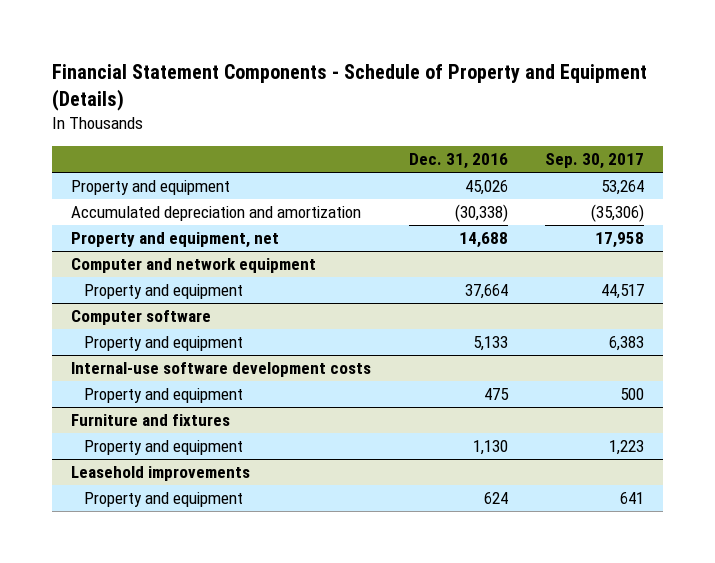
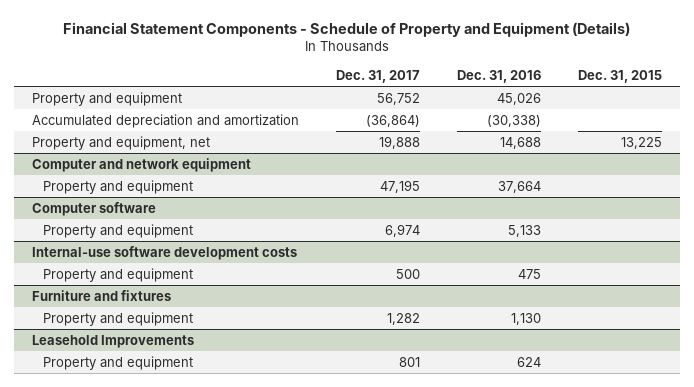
[545,153,645,170] Sep. 30, 2017 -> none
none -> [336,69,421,83] Dec. 31, 2017
none -> [577,69,662,83] Dec. 31, 2015
[70,466,250,482] Leasehold improvements -> [32,334,195,348] Leasehold Improvements

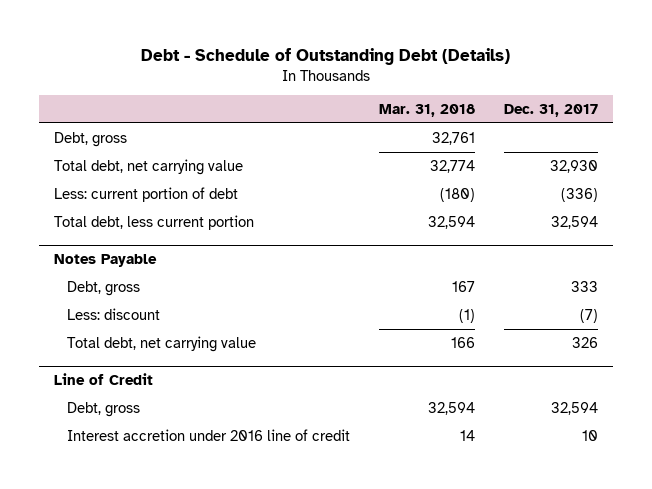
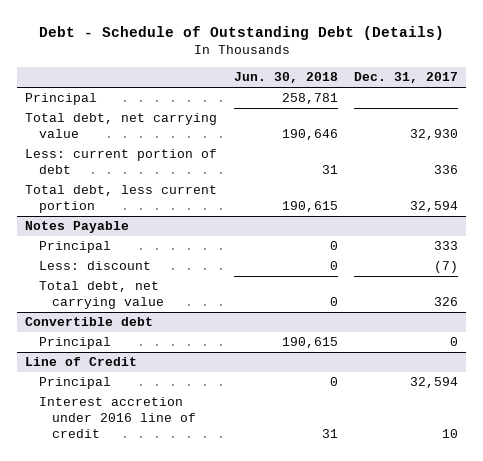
[378,103,475,117] Mar. 31, 2018 -> none
none -> [233,72,338,84] Jun. 30, 2018
[53,131,127,147] Debt, gross -> [25,93,98,106] Principal
[561,187,599,202] (336) -> [434,165,459,175] 336
[66,280,140,296] Debt, gross -> [38,241,111,254] Principal
none -> [25,317,154,327] Convertible debt
none -> [38,337,111,350] Principal
[66,401,140,417] Debt, gross -> [38,377,111,390] Principal

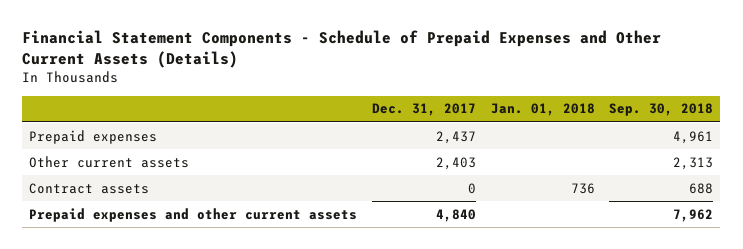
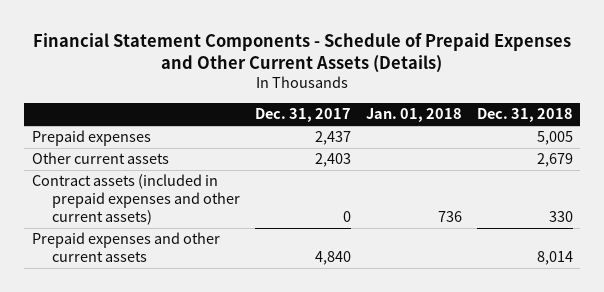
[609,103,714,117] Sep. 30, 2018 -> none
none -> [476,108,573,123] Dec. 31, 2018
[29,182,150,194] Contract assets -> [31,174,241,226] Contract assets (included in prepaid expenses and other current assets)

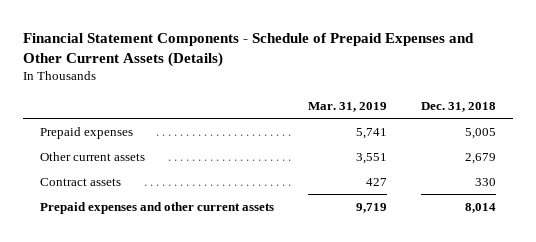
[254,108,351,123] Dec. 31, 2017 -> none
[365,108,462,123] Jan. 01, 2018 -> none
none -> [307,101,387,112] Mar. 31, 2019
[31,174,241,226] Contract assets (included in prepaid expenses and other current assets) -> [39,177,121,186] Contract assets

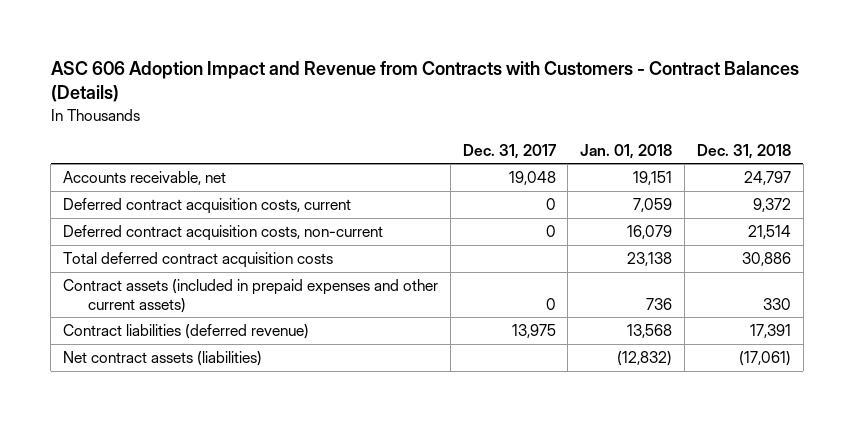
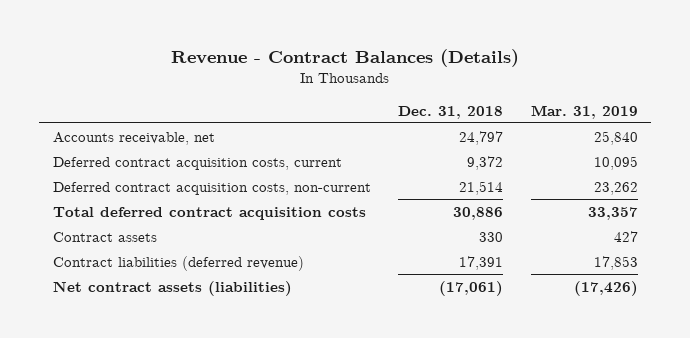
[50,61,799,103] ASC 606 Adoption Impact and Revenue from Contracts with Customers - Contract Balances (Details) -> [171,48,520,67] Revenue - Contract Balances (Details)
[462,143,556,159] Dec. 31, 2017 -> none
[580,143,673,159] Jan. 01, 2018 -> none
none -> [530,104,638,119] Mar. 31, 2019
[62,279,438,313] Contract assets (included in prepaid expenses and other current assets) -> [52,231,157,242] Contract assets

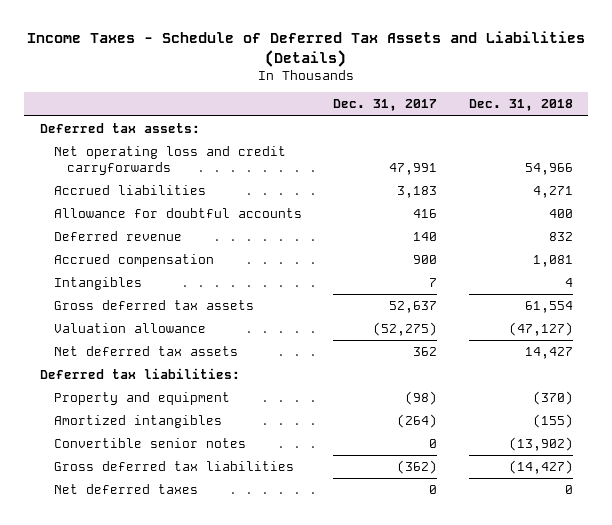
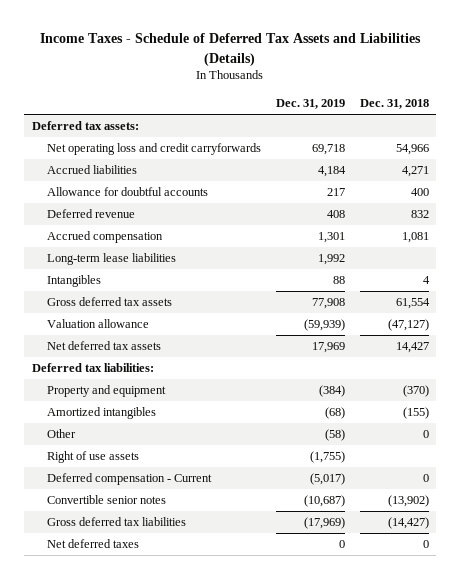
[333,99,438,112] Dec. 31, 2017 -> none
none -> [276,98,346,109] Dec. 31, 2019
none -> [47,253,177,266] Long-term lease liabilities
none -> [47,429,77,439] Other
none -> [47,451,140,464] Right of use assets
none -> [47,473,213,486] Deferred compensation - Current

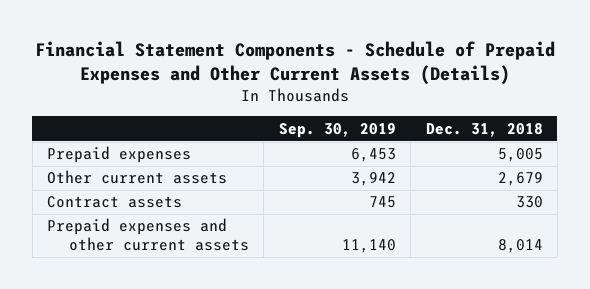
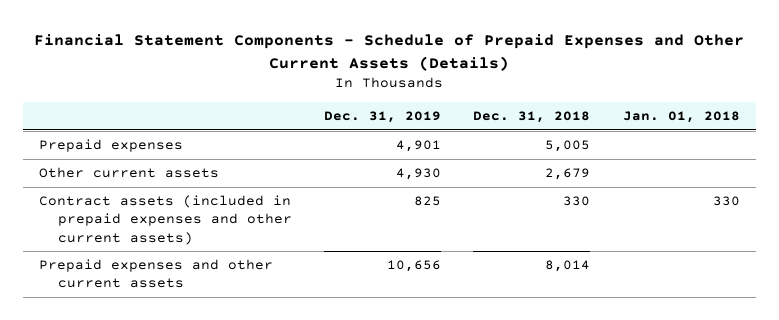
[278,122,396,138] Sep. 30, 2019 -> none
none -> [323,110,441,123] Dec. 31, 2019
none -> [622,110,740,123] Jan. 01, 2018
[47,196,183,209] Contract assets -> [38,195,292,245] Contract assets (included in prepaid expenses and other current assets)

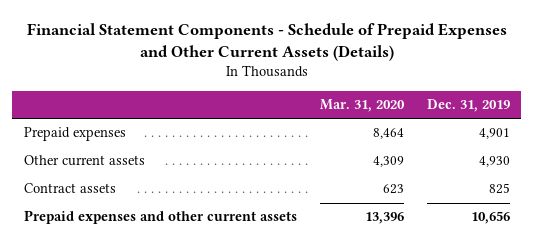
[473,110,591,123] Dec. 31, 2018 -> none
[622,110,740,123] Jan. 01, 2018 -> none
none -> [319,99,405,113] Mar. 31, 2020
[38,195,292,245] Contract assets (included in prepaid expenses and other current assets) -> [23,183,116,194] Contract assets

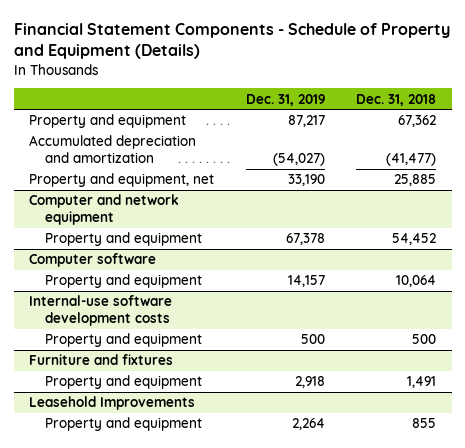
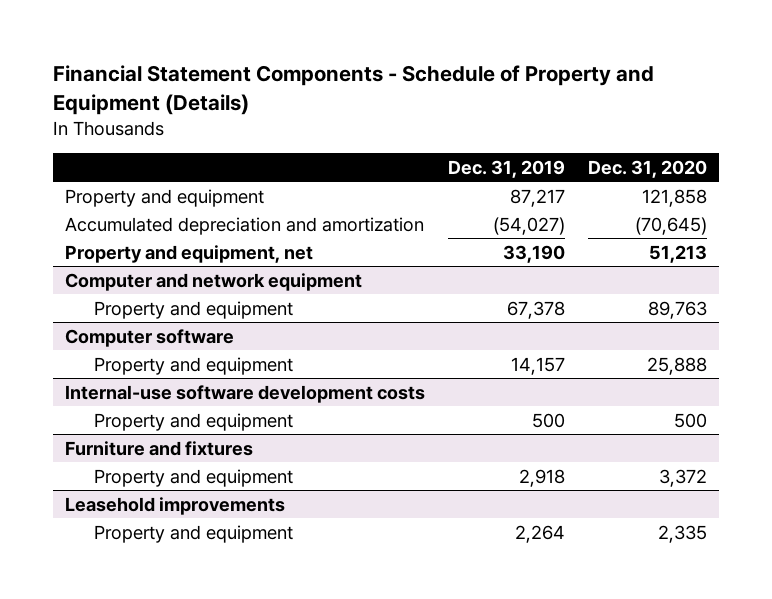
[356,93,437,106] Dec. 31, 2018 -> none
none -> [588,159,708,178] Dec. 31, 2020
[29,396,196,411] Leasehold Improvements -> [64,496,285,515] Leasehold improvements

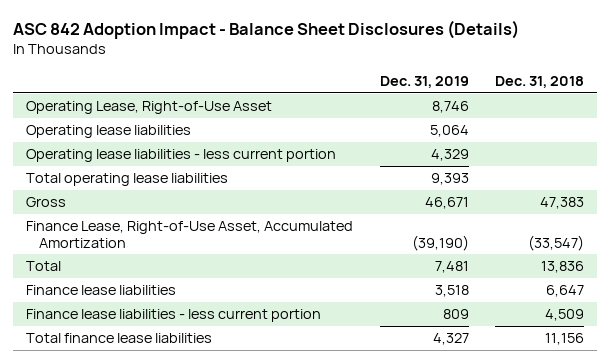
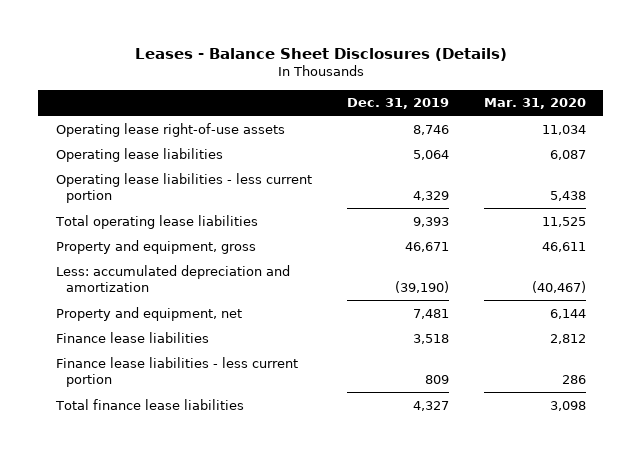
[12,20,519,40] ASC 842 Adoption Impact - Balance Sheet Disclosures (Details) -> [134,47,507,61] Leases - Balance Sheet Disclosures (Details)
[495,75,585,88] Dec. 31, 2018 -> none
none -> [483,98,586,110] Mar. 31, 2020
[26,101,273,115] Operating Lease, Right-of-Use Asset -> [55,122,285,137] Operating lease right-of-use assets
[26,197,67,208] Gross -> [55,239,256,254] Property and equipment, gross
[26,221,354,248] Finance Lease, Right-of-Use Asset, Accumulated Amortization -> [55,264,290,292] Less: accumulated depreciation and amortization
[26,261,62,272] Total -> [55,306,242,321] Property and equipment, net

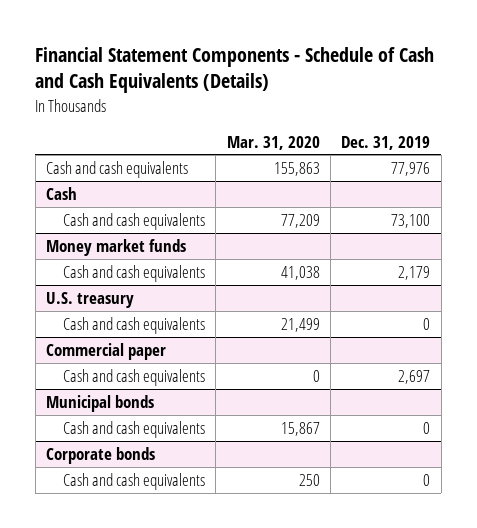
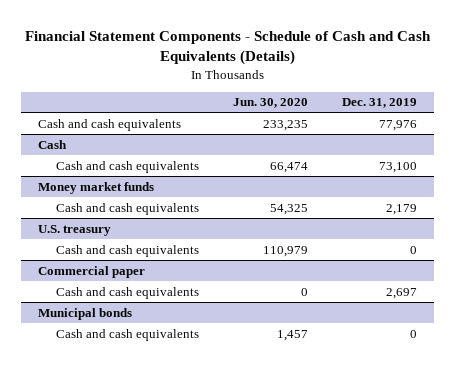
[226,135,320,150] Mar. 31, 2020 -> none
none -> [232,98,308,109] Jun. 30, 2020
[46,446,156,464] Corporate bonds -> none
[62,472,205,490] Cash and cash equivalents -> none

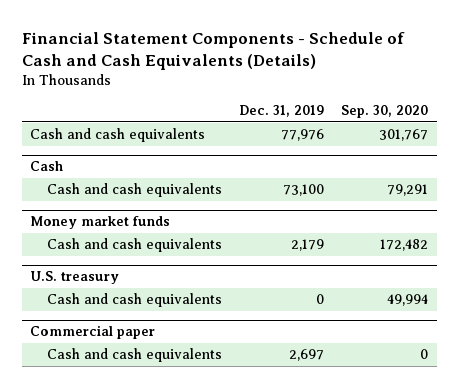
[232,98,308,109] Jun. 30, 2020 -> none
none -> [341,105,429,119] Sep. 30, 2020
[38,307,133,320] Municipal bonds -> none
[55,328,199,341] Cash and cash equivalents -> none

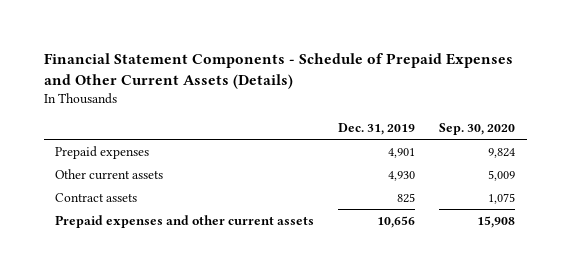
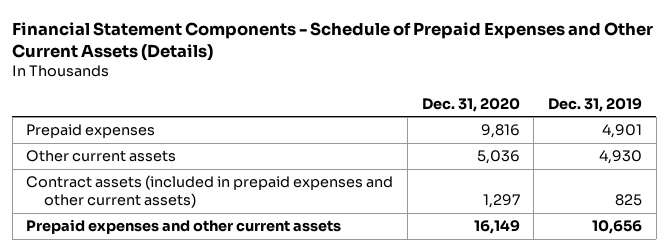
[438,123,515,136] Sep. 30, 2020 -> none
none -> [421,97,520,112] Dec. 31, 2020
[55,192,138,202] Contract assets -> [26,175,394,208] Contract assets (included in prepaid expenses and other current assets)

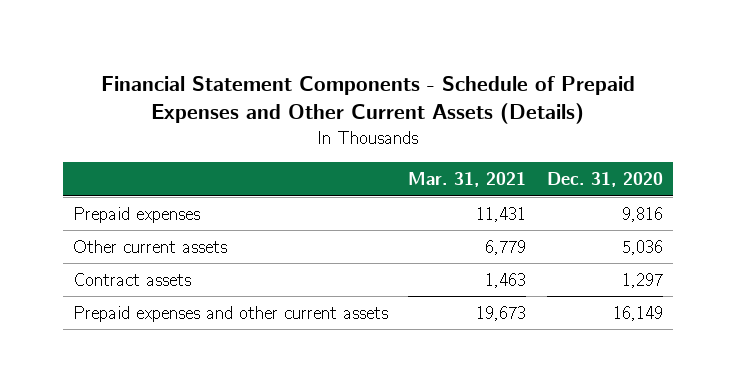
[548,97,643,112] Dec. 31, 2019 -> none
none -> [408,172,527,188] Mar. 31, 2021
[26,175,394,208] Contract assets (included in prepaid expenses and other current assets) -> [72,272,191,286] Contract assets

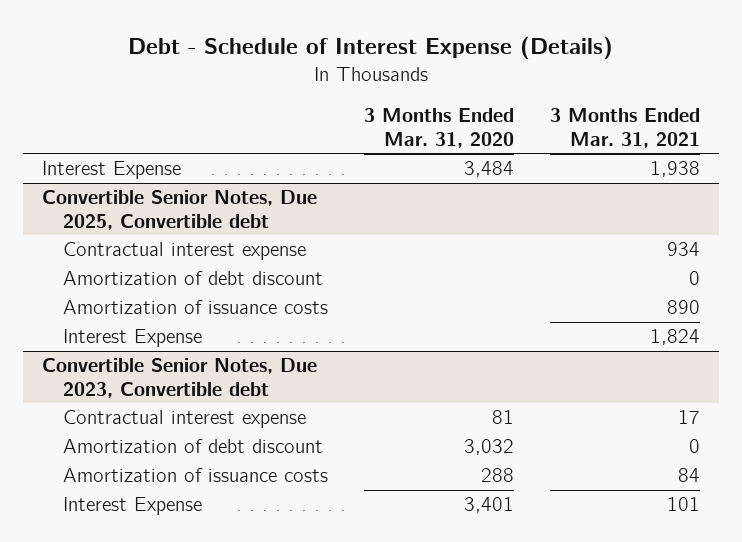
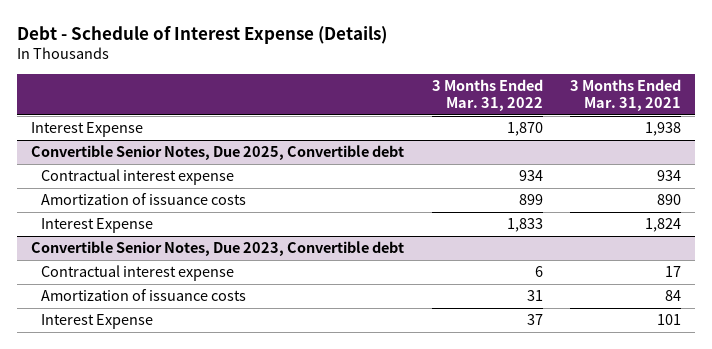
[364,108,515,148] 3 Months Ended Mar. 31, 2020 -> none
none -> [431,79,543,112] 3 Months Ended Mar. 31, 2022
[62,271,323,286] Amortization of debt discount -> none
[62,439,323,454] Amortization of debt discount -> none

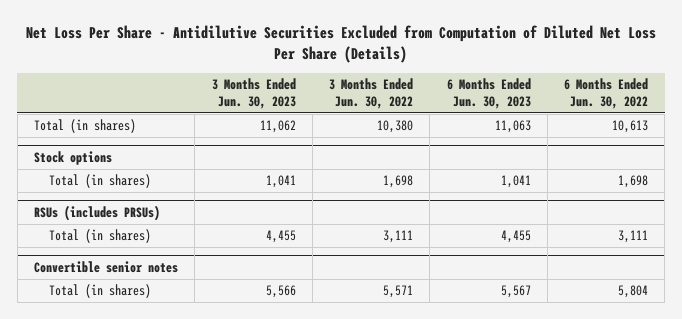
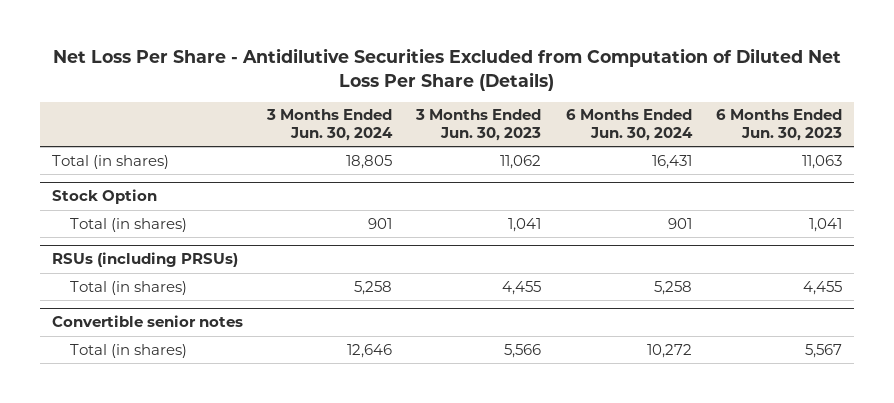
[329,77,414,109] 3 Months Ended Jun. 30, 2022 -> none
[564,77,649,109] 6 Months Ended Jun. 30, 2022 -> none
none -> [266,109,394,141] 3 Months Ended Jun. 30, 2024
none -> [565,109,693,141] 6 Months Ended Jun. 30, 2024
[34,150,113,165] Stock options -> [52,189,158,205] Stock Option
[34,204,161,221] RSUs (includes PRSUs) -> [52,252,239,268] RSUs (including PRSUs)

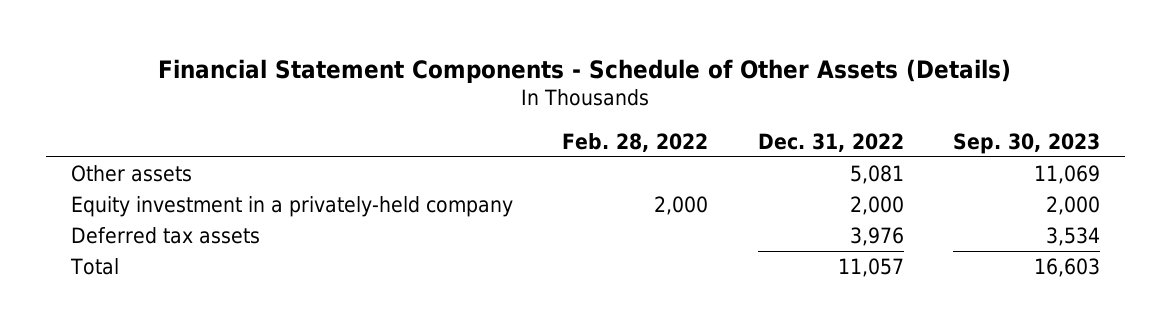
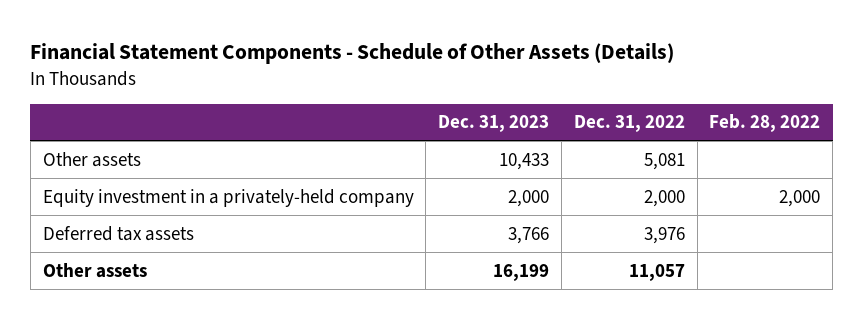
[953,132,1101,154] Sep. 30, 2023 -> none
none -> [438,115,550,133] Dec. 31, 2023
[69,257,119,275] Total -> [42,262,147,278] Other assets

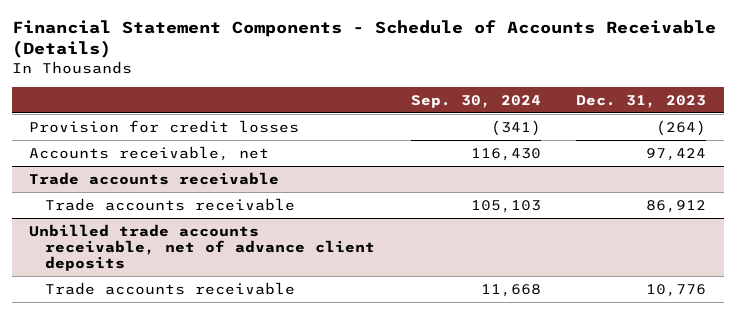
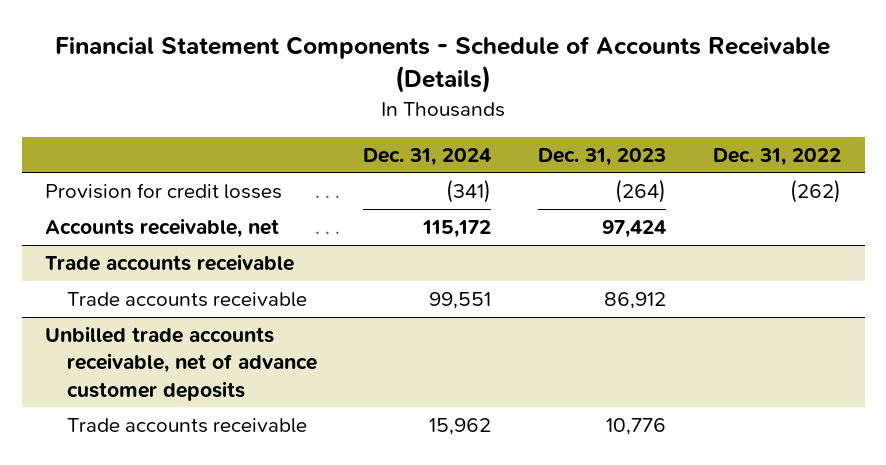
[410,94,541,108] Sep. 30, 2024 -> none
none -> [363,147,492,166] Dec. 31, 2024
none -> [713,147,842,166] Dec. 31, 2022
[29,223,376,272] Unbilled trade accounts receivable, net of advance client deposits -> [44,326,317,401] Unbilled trade accounts receivable, net of advance customer deposits

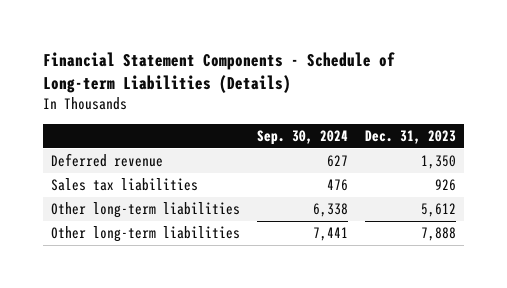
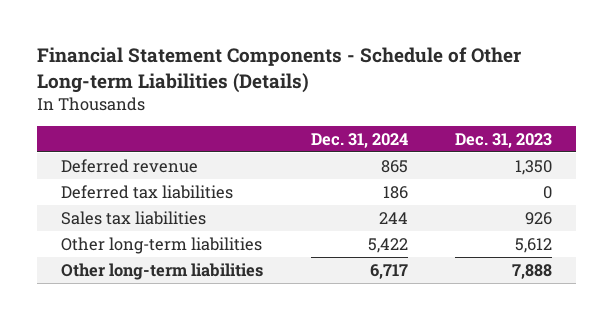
[43,51,396,93] Financial Statement Components - Schedule of Long-term Liabilities (Details) -> [36,47,521,93] Financial Statement Components - Schedule of Other Long-term Liabilities (Details)
[257,129,349,145] Sep. 30, 2024 -> none
none -> [310,132,408,148] Dec. 31, 2024
none -> [60,184,233,199] Deferred tax liabilities

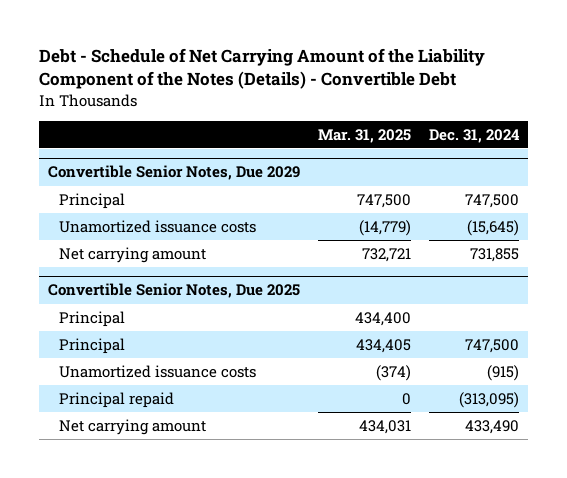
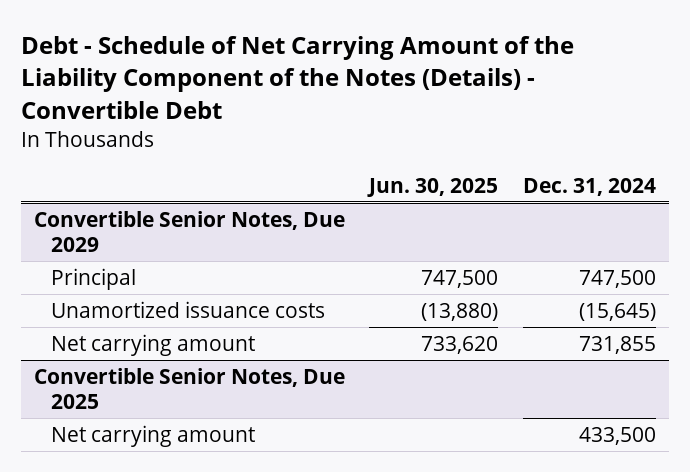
[318,128,412,143] Mar. 31, 2025 -> none
none -> [367,177,499,197] Jun. 30, 2025
[58,310,125,327] Principal -> none
[58,337,125,354] Principal -> none
[58,364,256,378] Unamortized issuance costs -> none
[58,391,174,408] Principal repaid -> none
[465,419,520,434] 433,490 -> [579,427,657,446] 433,500

